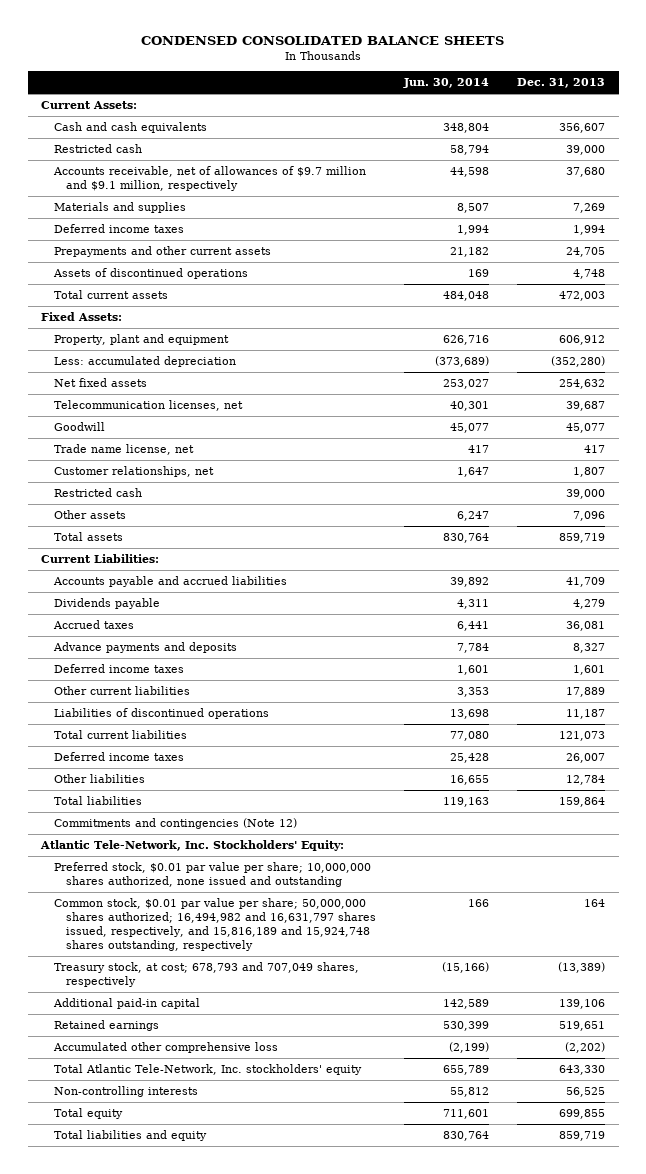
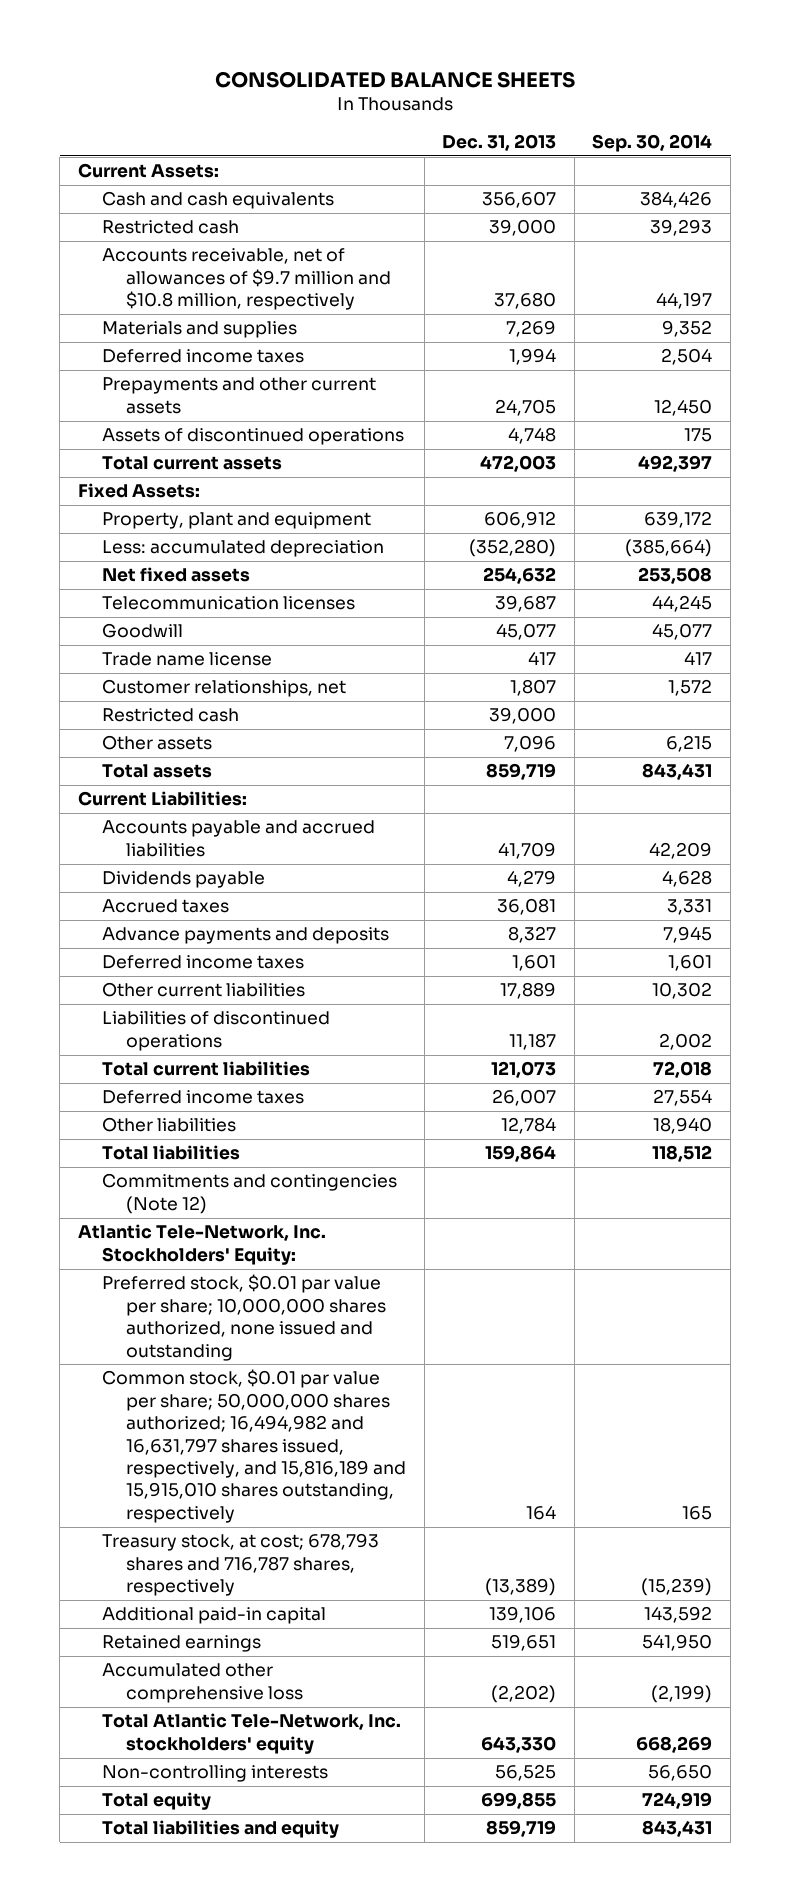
[141,35,505,45] CONDENSED CONSOLIDATED BALANCE SHEETS -> [215,70,576,88] CONSOLIDATED BALANCE SHEETS
[403,78,490,89] Jun. 30, 2014 -> none
none -> [592,133,713,152] Sep. 30, 2014
[52,166,366,192] Accounts receivable, net of allowances of $9.7 million and $9.1 million, respectively -> [101,248,391,311] Accounts receivable, net of allowances of $9.7 million and $10.8 million, respectively
[53,400,243,412] Telecommunication licenses, net -> [101,596,355,611] Telecommunication licenses
[53,444,194,456] Trade name license, net -> [101,652,272,667] Trade name license
[53,898,377,952] Common stock, $0.01 par value per share; 50,000,000 shares authorized; 16,494,982 and 16,631,797 shares issued, respectively, and 15,816,189 and 15,924,748 shares outstanding, respectively -> [101,1369,406,1523] Common stock, $0.01 par value per share; 50,000,000 shares authorized; 16,494,982 and 16,631,797 shares issued, respectively, and 15,816,189 and 15,915,010 shares outstanding, respectively
[53,962,359,988] Treasury stock, at cost; 678,793 and 707,049 shares, respectively -> [101,1533,379,1597] Treasury stock, at cost; 678,793 shares and 716,787 shares, respectively

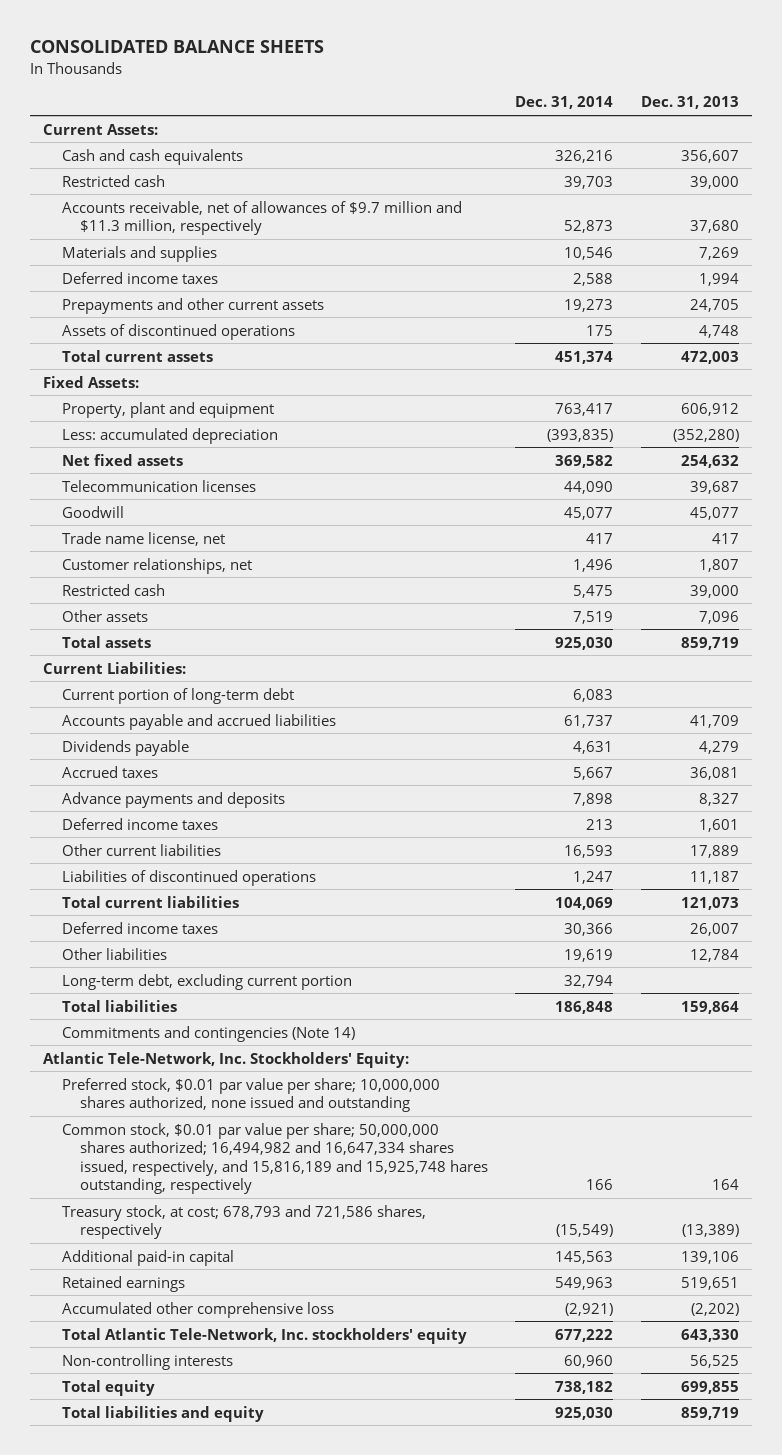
[592,133,713,152] Sep. 30, 2014 -> none
none -> [515,96,614,110] Dec. 31, 2014
[101,248,391,311] Accounts receivable, net of allowances of $9.7 million and $10.8 million, respectively -> [61,200,462,236] Accounts receivable, net of allowances of $9.7 million and $11.3 million, respectively
[101,652,272,667] Trade name license -> [61,531,225,546] Trade name license, net
none -> [61,687,294,704] Current portion of long-term debt
none -> [61,973,352,990] Long-term debt, excluding current portion
[101,1173,397,1214] Commitments and contingencies (Note 12) -> [61,1025,355,1042] Commitments and contingencies (Note 14)
[101,1369,406,1523] Common stock, $0.01 par value per share; 50,000,000 shares authorized; 16,494,982 and 16,631,797 shares issued, respectively, and 15,816,189 and 15,915,010 shares outstanding, respectively -> [61,1122,488,1195] Common stock, $0.01 par value per share; 50,000,000 shares authorized; 16,494,982 and 16,647,334 shares issued, respectively, and 15,816,189 and 15,925,748 hares outstanding, respectively
[101,1533,379,1597] Treasury stock, at cost; 678,793 shares and 716,787 shares, respectively -> [61,1204,426,1240] Treasury stock, at cost; 678,793 and 721,586 shares, respectively

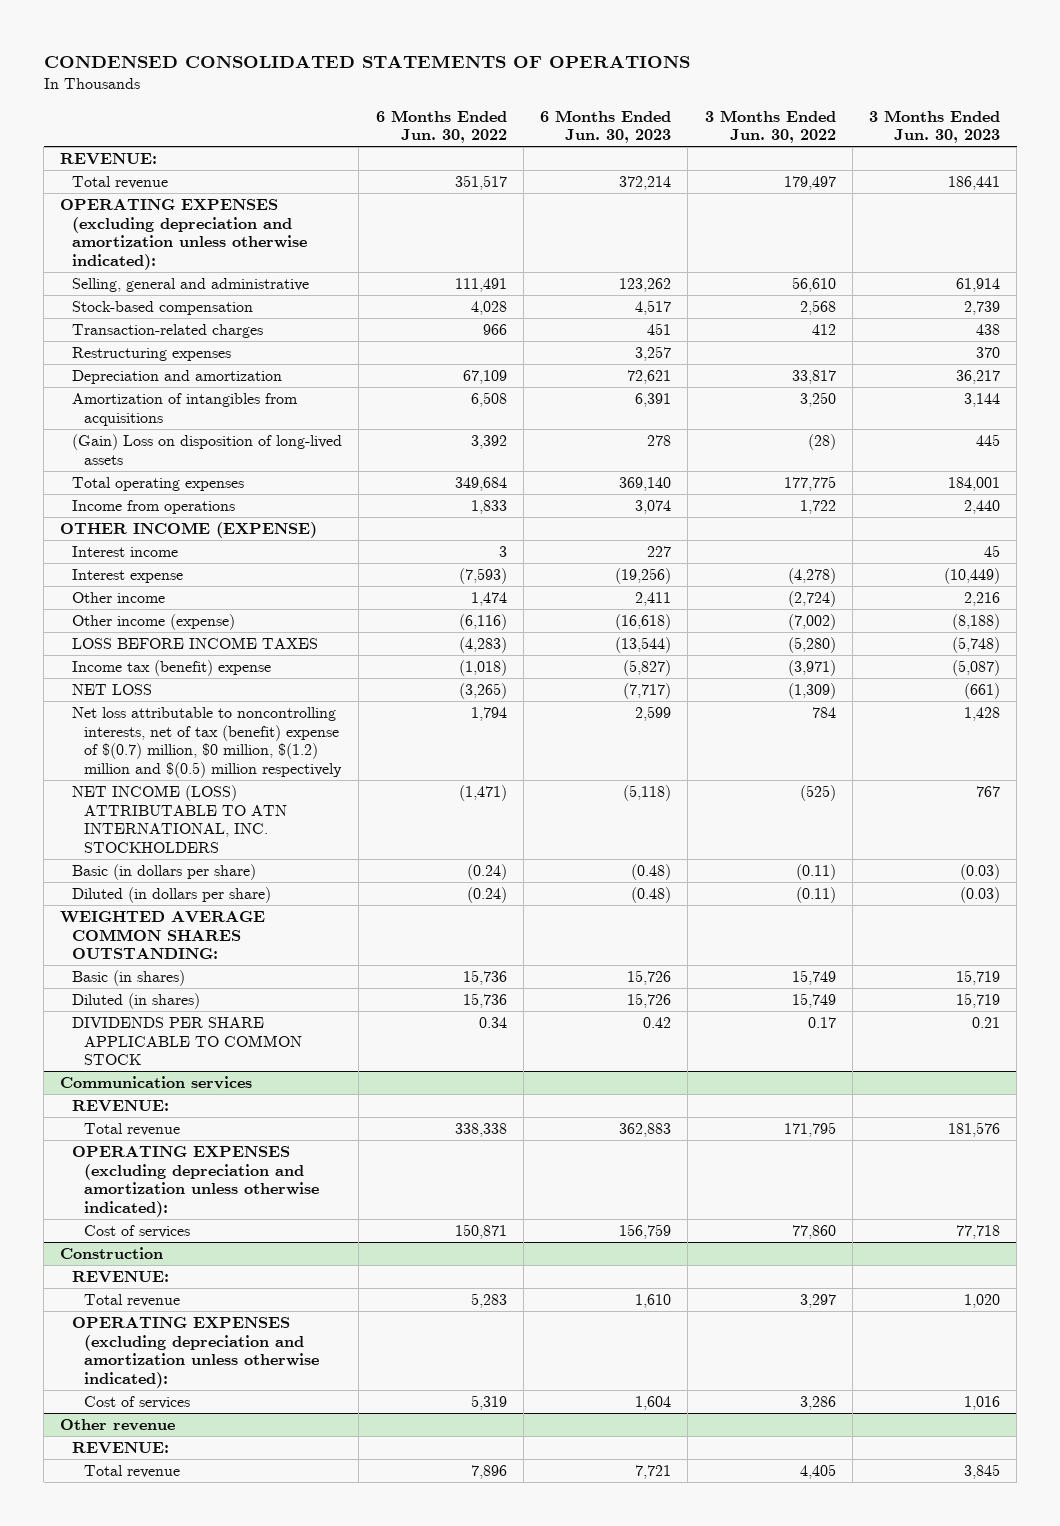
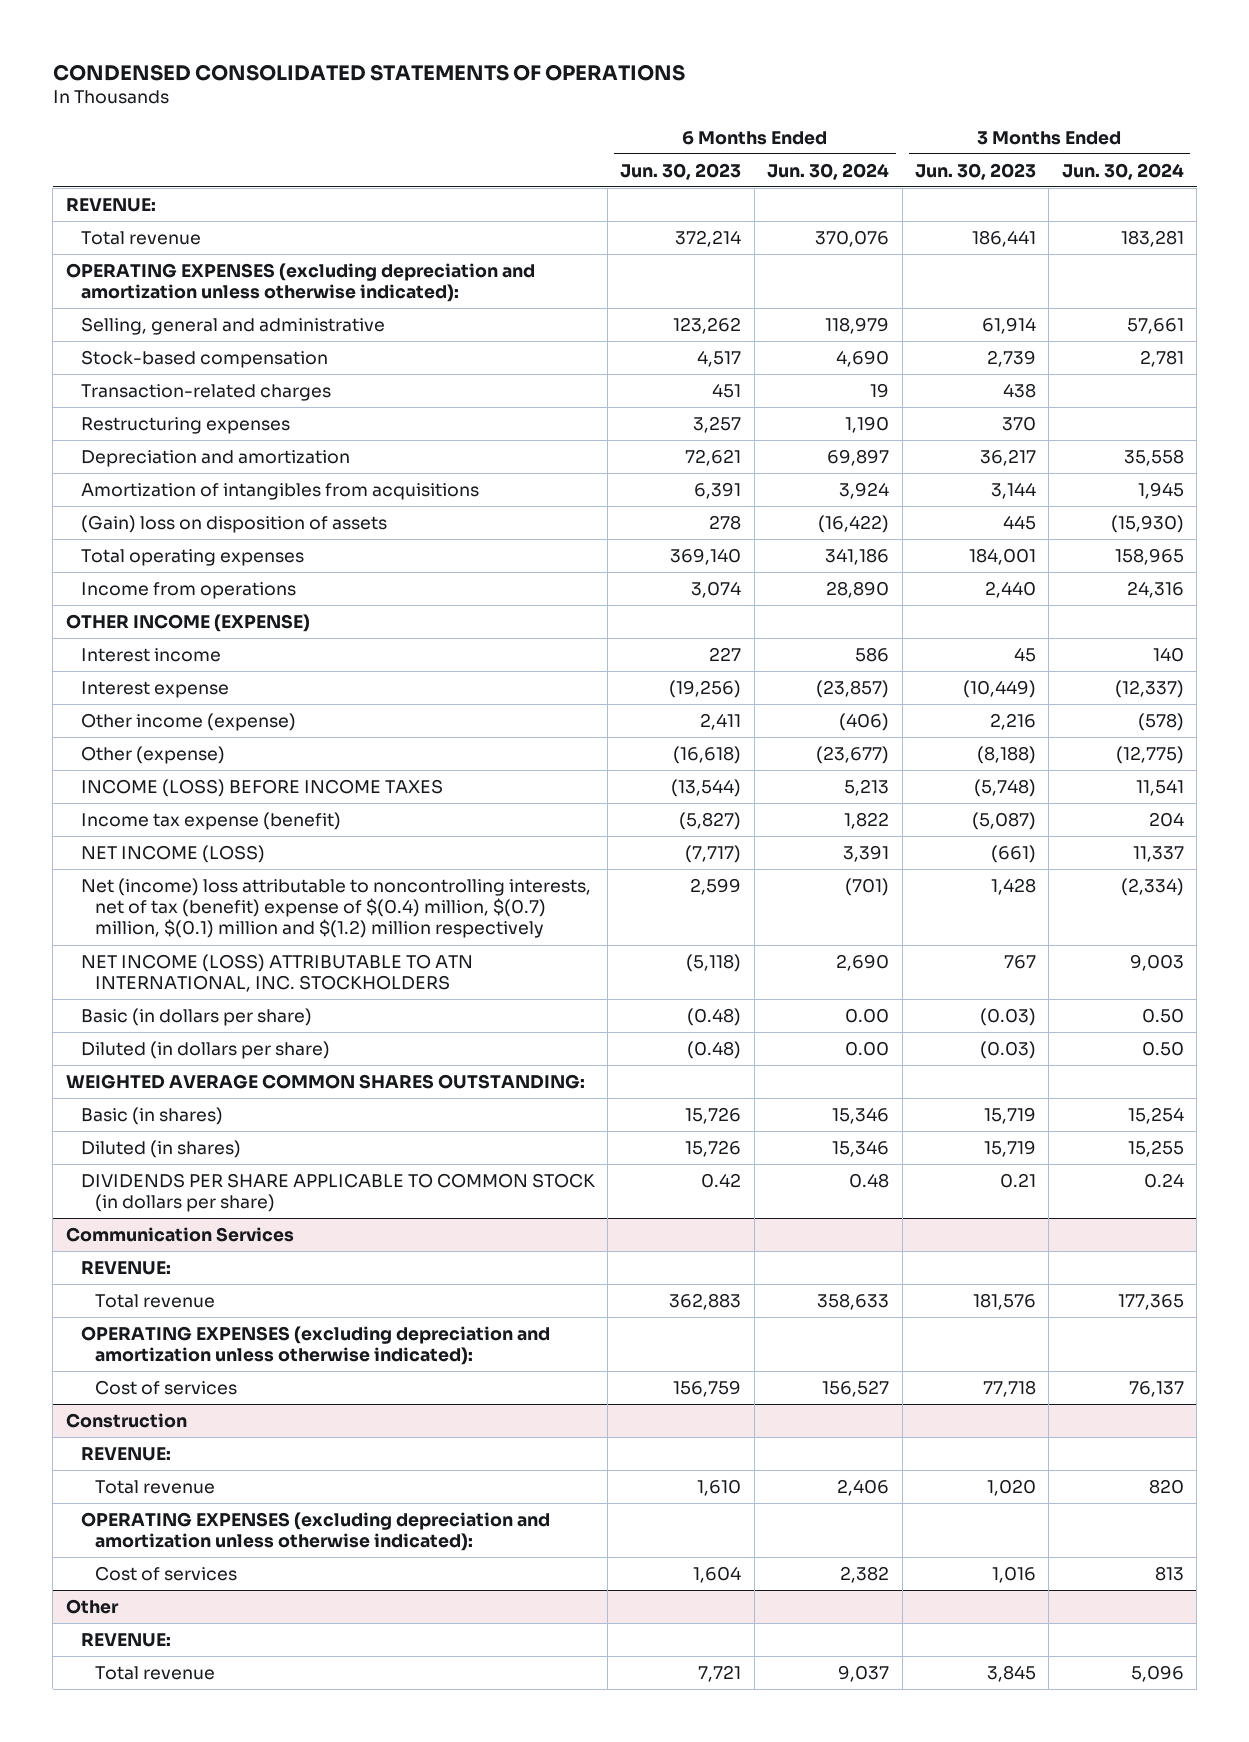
[375,109,507,144] 6 Months Ended Jun. 30, 2022 -> none
[704,109,836,144] 3 Months Ended Jun. 30, 2022 -> none
none -> [767,162,890,180] Jun. 30, 2024
none -> [1061,162,1184,180] Jun. 30, 2024
[72,434,343,465] (Gain) Loss on disposition of long-lived assets -> [80,514,387,533] (Gain) loss on disposition of assets
[72,592,166,604] Other income -> [80,712,296,731] Other income (expense)
[72,614,236,631] Other income (expense) -> [80,745,225,764] Other (expense)
[72,637,319,650] LOSS BEFORE INCOME TAXES -> [80,778,443,797] INCOME (LOSS) BEFORE INCOME TAXES
[72,660,272,677] Income tax (benefit) expense -> [80,811,341,830] Income tax expense (benefit)
[72,684,153,696] NET LOSS -> [80,844,265,863] NET INCOME (LOSS)
[72,707,343,778] Net loss attributable to noncontrolling interests, net of tax (benefit) expense of $(0.7) million, $0 million, $(1.2) million and $(0.5) million respectively -> [80,877,591,939] Net (income) loss attributable to noncontrolling interests, net of tax (benefit) expense of $(0.4) million, $(0.7) million, $(0.1) million and $(1.2) million respectively
[72,1017,303,1066] DIVIDENDS PER SHARE APPLICABLE TO COMMON STOCK -> [80,1172,596,1213] DIVIDENDS PER SHARE APPLICABLE TO COMMON STOCK (in dollars per share)
[60,1076,253,1090] Communication services -> [65,1226,294,1242] Communication Services
[60,1419,176,1432] Other revenue -> [65,1598,119,1614] Other

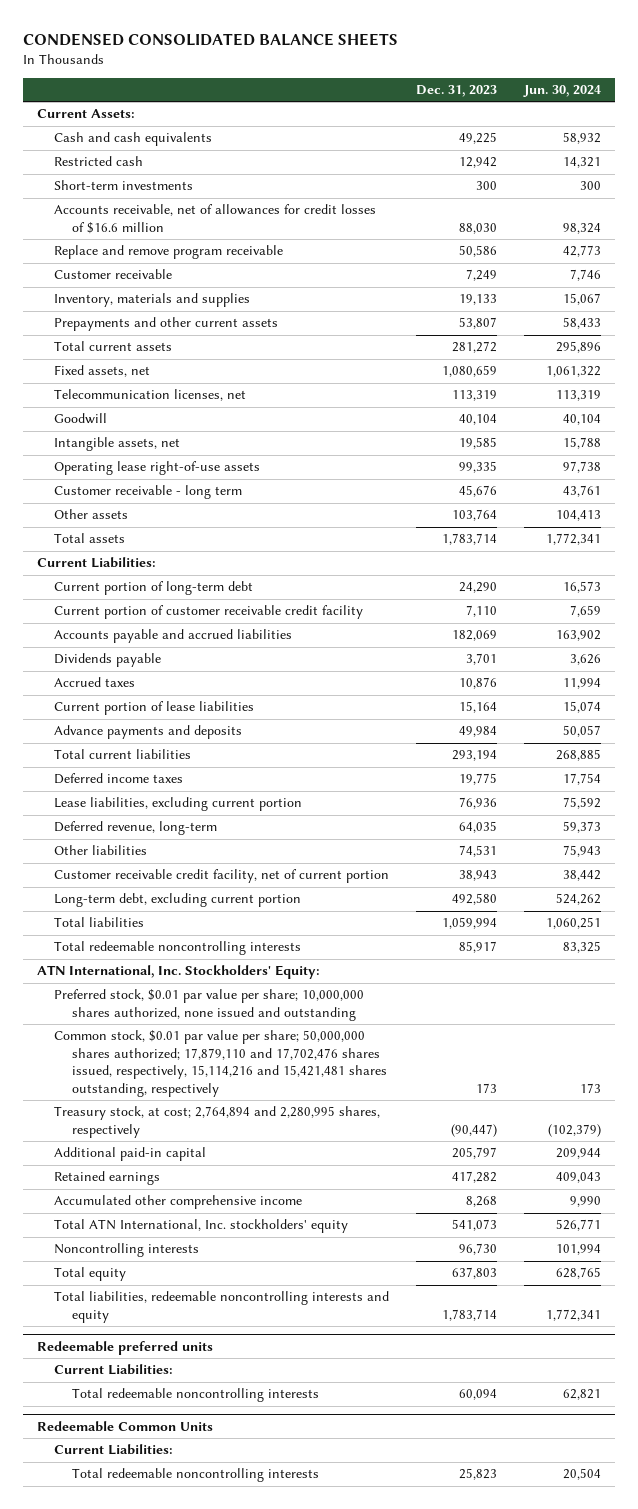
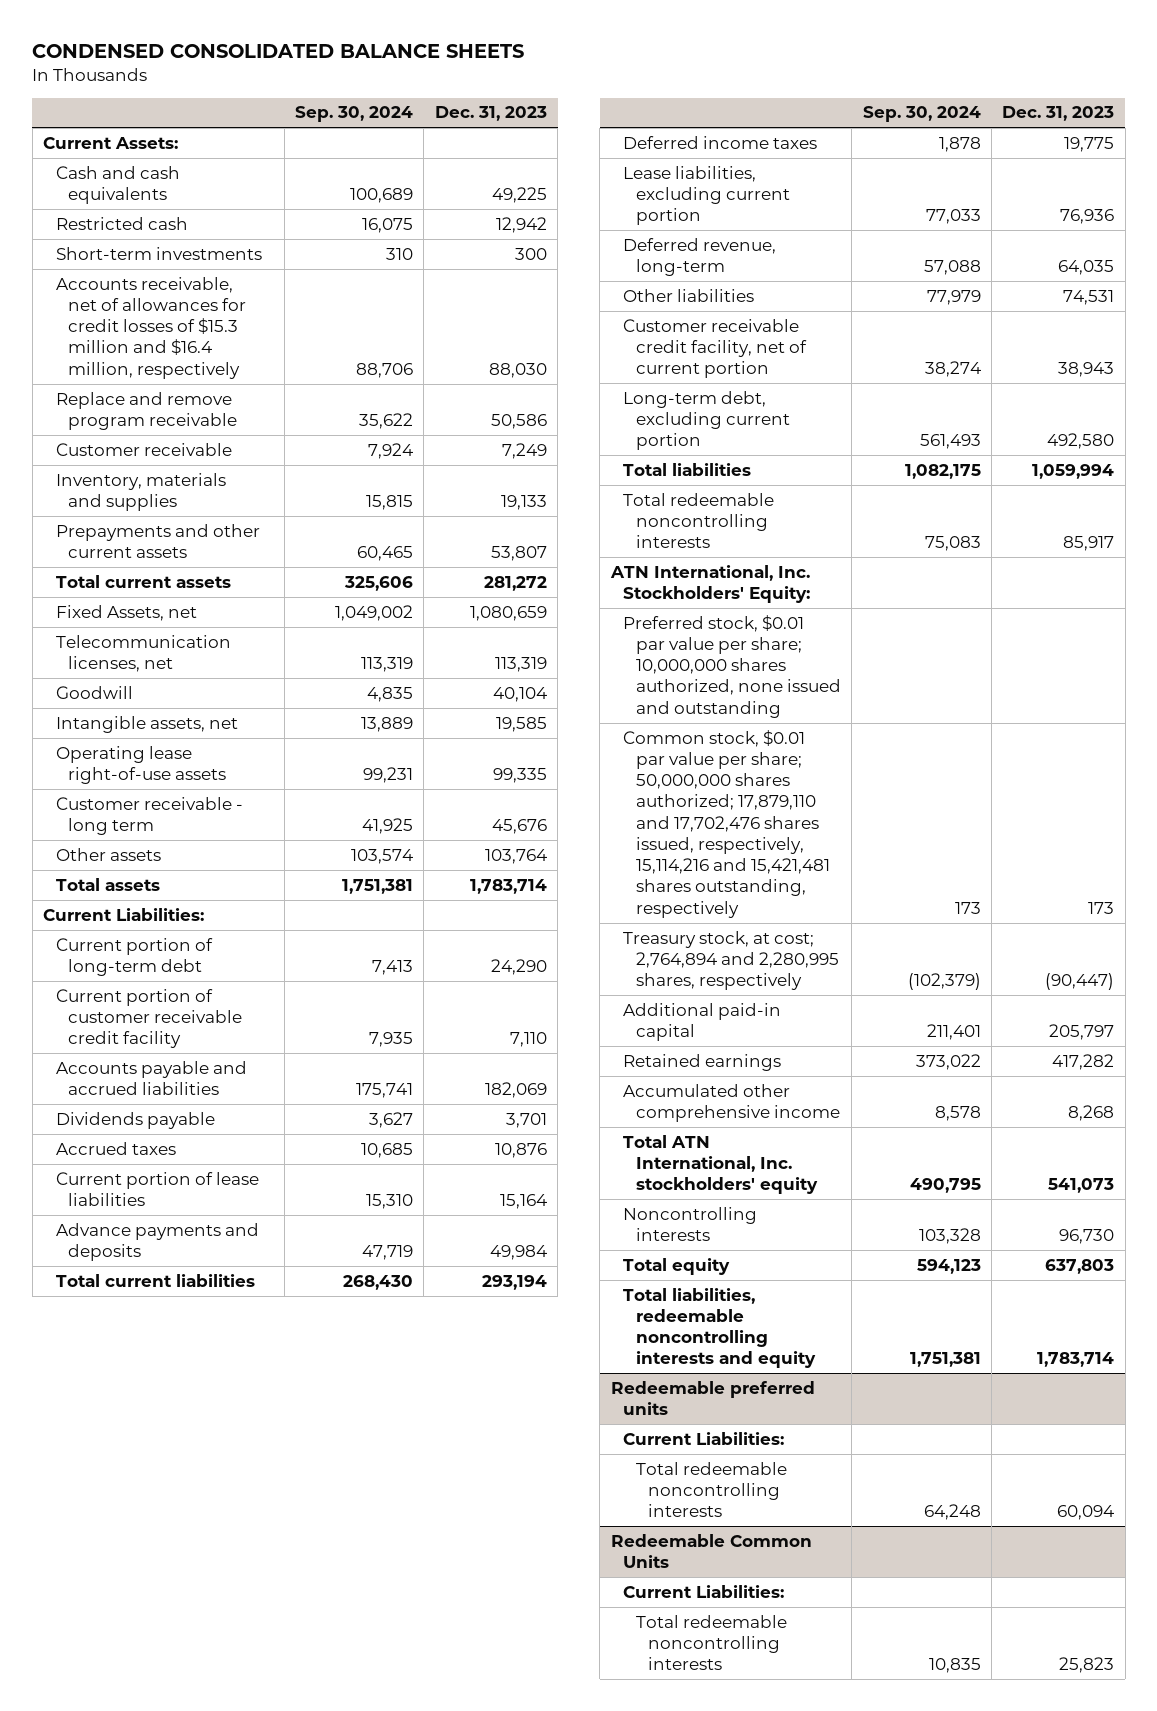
[523,84,602,97] Jun. 30, 2024 -> none
none -> [295,106,414,123] Sep. 30, 2024
[54,204,377,234] Accounts receivable, net of allowances for credit losses of $16.6 million -> [55,276,247,379] Accounts receivable, net of allowances for credit losses of $15.3 million and $16.4 million, respectively
[54,365,151,378] Fixed assets, net -> [55,604,197,621] Fixed Assets, net

